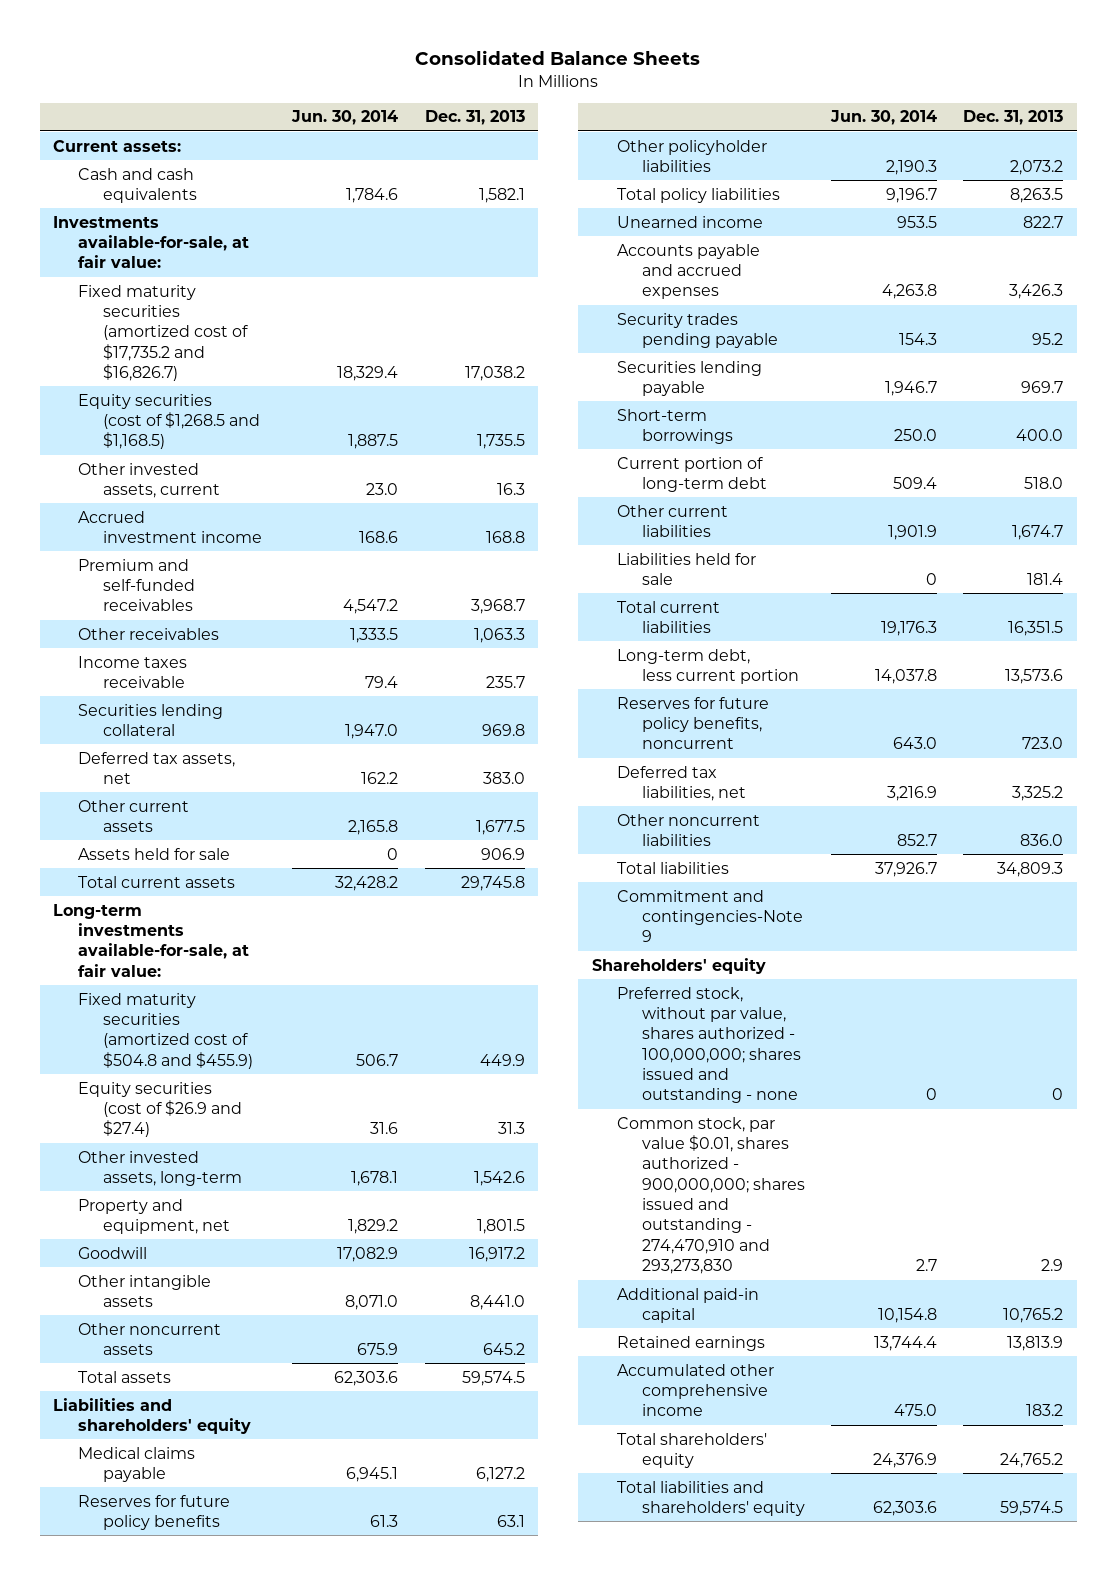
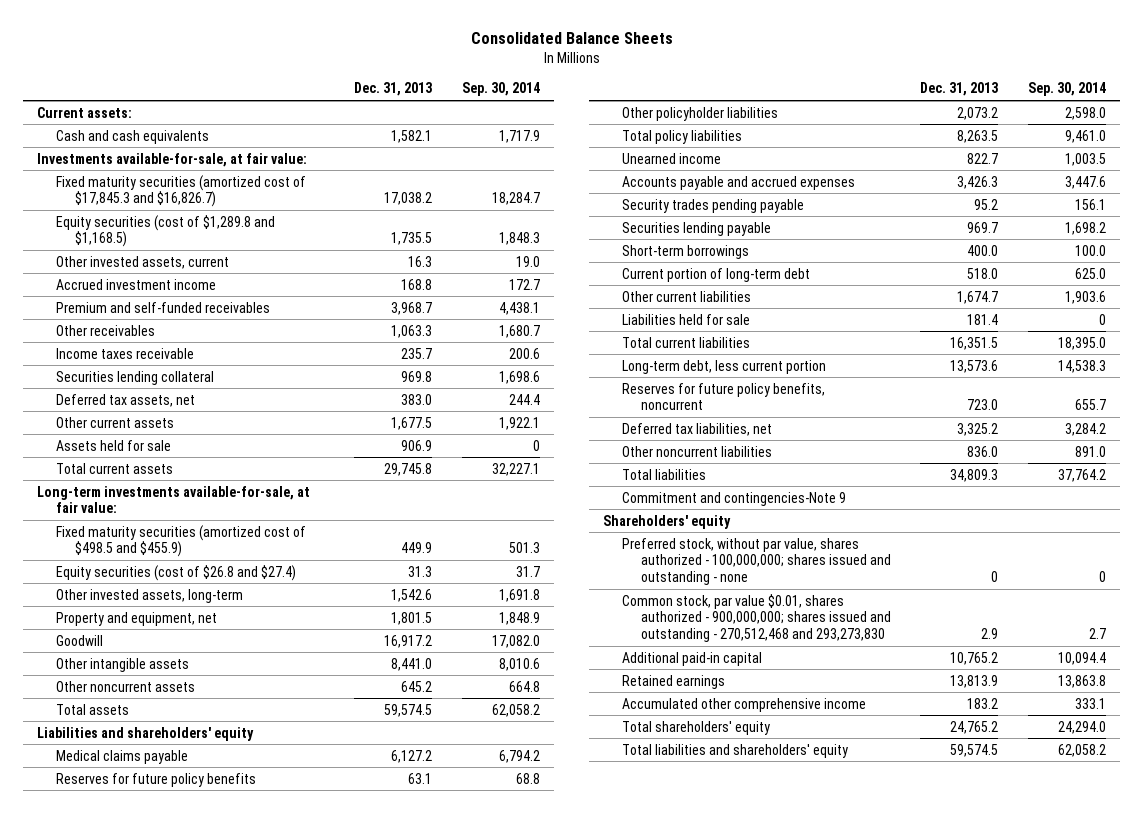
[291,110,399,126] Jun. 30, 2014 -> none
none -> [461,82,540,97] Sep. 30, 2014
[78,284,249,382] Fixed maturity securities (amortized cost of $17,735.2 and $16,826.7) -> [56,174,307,208] Fixed maturity securities (amortized cost of $17,845.3 and $16,826.7)
[78,393,261,450] Equity securities (cost of $1,268.5 and $1,168.5) -> [56,214,276,248] Equity securities (cost of $1,289.8 and $1,168.5)
[78,992,254,1069] Fixed maturity securities (amortized cost of $504.8 and $455.9) -> [56,524,307,558] Fixed maturity securities (amortized cost of $498.5 and $455.9)
[78,1081,243,1138] Equity securities (cost of $26.9 and $27.4) -> [56,564,297,581] Equity securities (cost of $26.8 and $27.4)
[616,1116,805,1275] Common stock, par value $0.01, shares authorized - 900,000,000; shares issued and outstanding - 274,470,910 and 293,273,830 -> [622,593,892,643] Common stock, par value $0.01, shares authorized - 900,000,000; shares issued and outstanding - 270,512,468 and 293,273,830

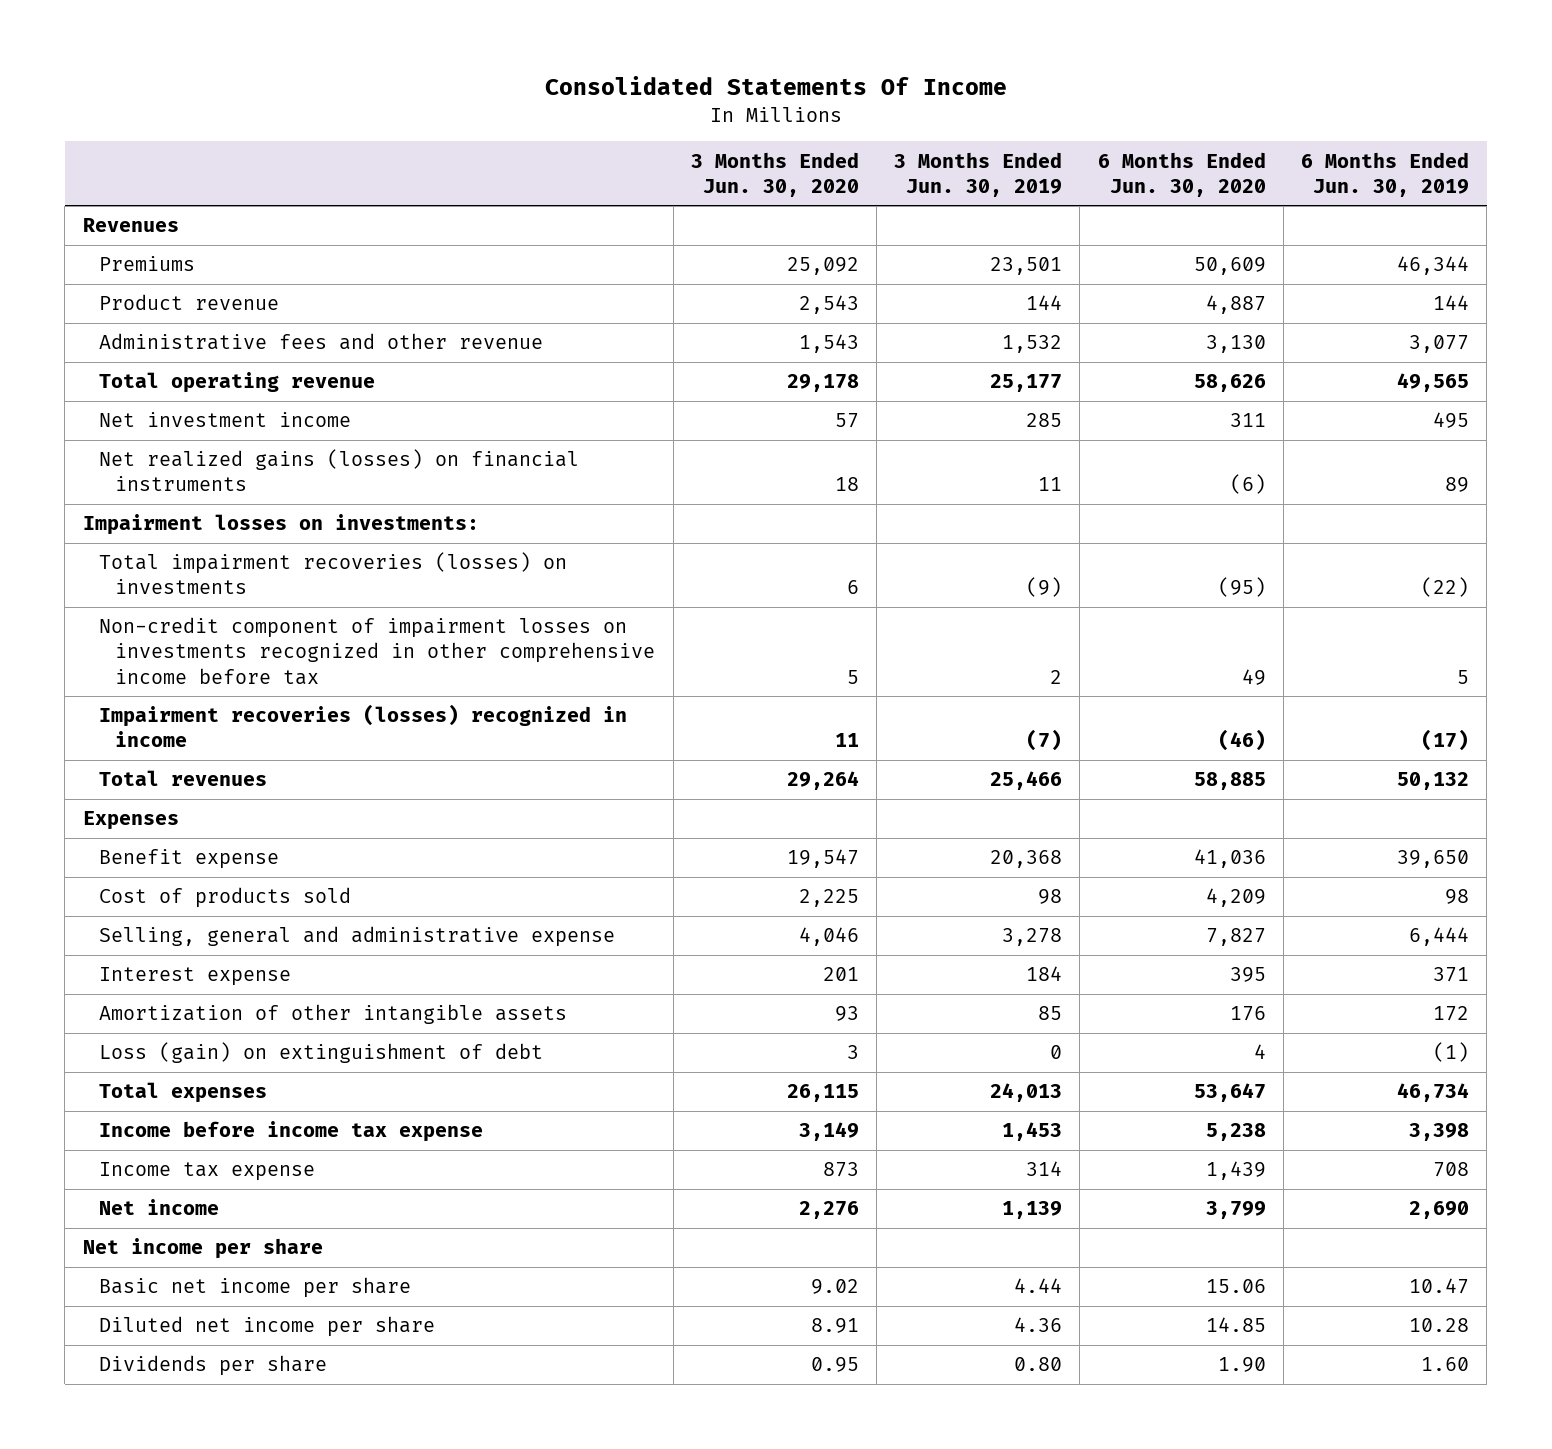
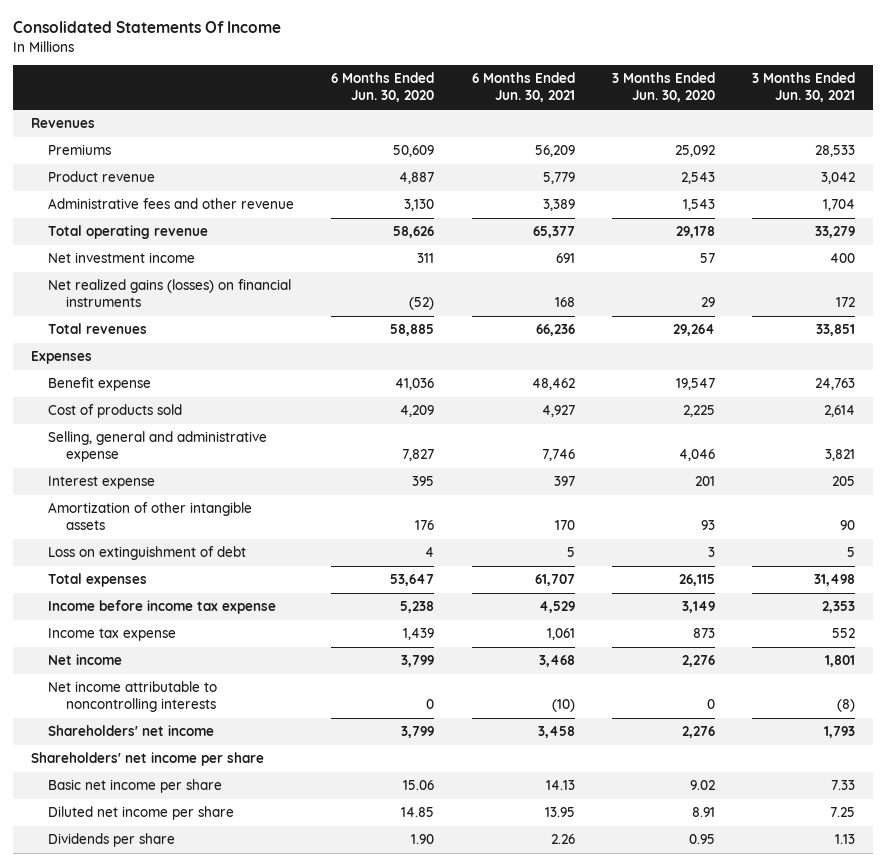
[894,151,1063,197] 3 Months Ended Jun. 30, 2019 -> none
[1300,151,1469,197] 6 Months Ended Jun. 30, 2019 -> none
none -> [471,72,575,103] 6 Months Ended Jun. 30, 2021
none -> [751,72,855,103] 3 Months Ended Jun. 30, 2021
[82,514,479,536] Impairment losses on investments: -> none
[99,552,568,595] Total impairment recoveries (losses) on investments -> none
[99,617,656,685] Non-credit component of impairment losses on investments recognized in other comprehensive income before tax -> none
[99,704,628,748] Impairment recoveries (losses) recognized in income -> none
[834,477,859,492] 18 -> [700,297,715,308] 29
[1229,474,1266,495] (6) -> [409,297,435,311] (52)
[99,1042,544,1064] Loss (gain) on extinguishment of debt -> [48,546,247,561] Loss on extinguishment of debt
none -> [48,681,218,713] Net income attributable to noncontrolling interests
none -> [48,725,215,737] Shareholders' net income
[82,1238,323,1260] Net income per share -> [31,752,265,767] Shareholders' net income per share

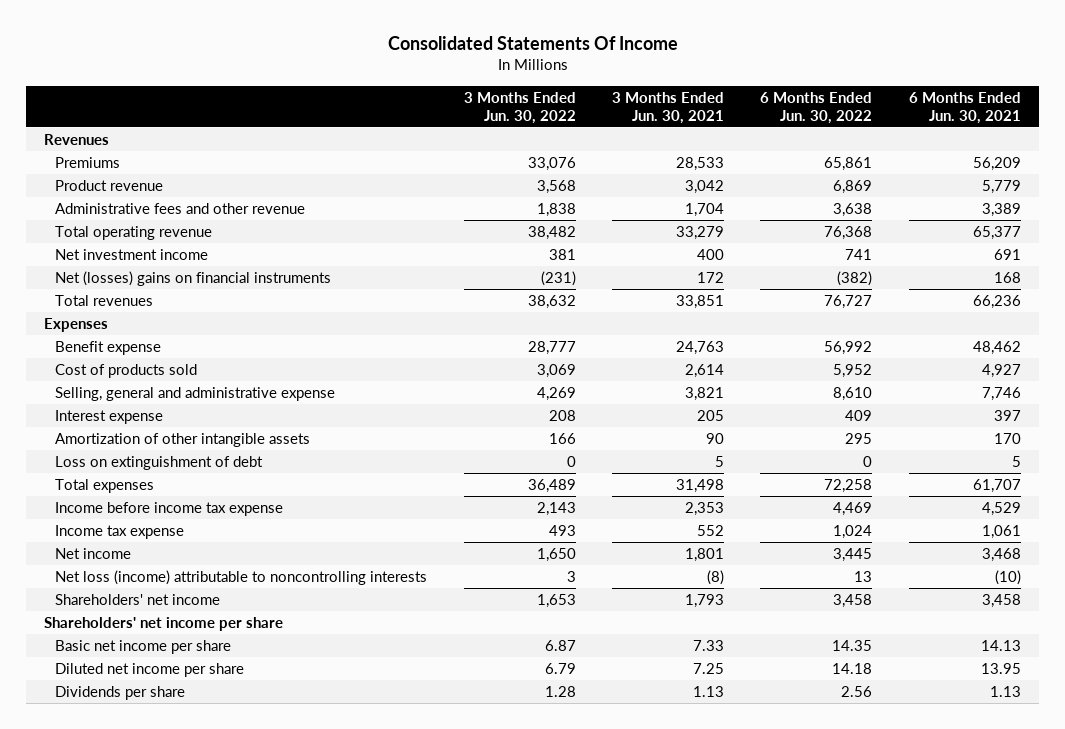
[331,72,435,103] 6 Months Ended Jun. 30, 2020 -> none
[611,72,715,103] 3 Months Ended Jun. 30, 2020 -> none
none -> [463,91,576,124] 3 Months Ended Jun. 30, 2022
none -> [760,91,873,124] 6 Months Ended Jun. 30, 2022
[48,279,292,308] Net realized gains (losses) on financial instruments -> [55,270,332,286] Net (losses) gains on financial instruments
[48,681,218,713] Net income attributable to noncontrolling interests -> [55,569,428,585] Net loss (income) attributable to noncontrolling interests
[550,834,575,845] 2.26 -> [989,685,1021,697] 1.13

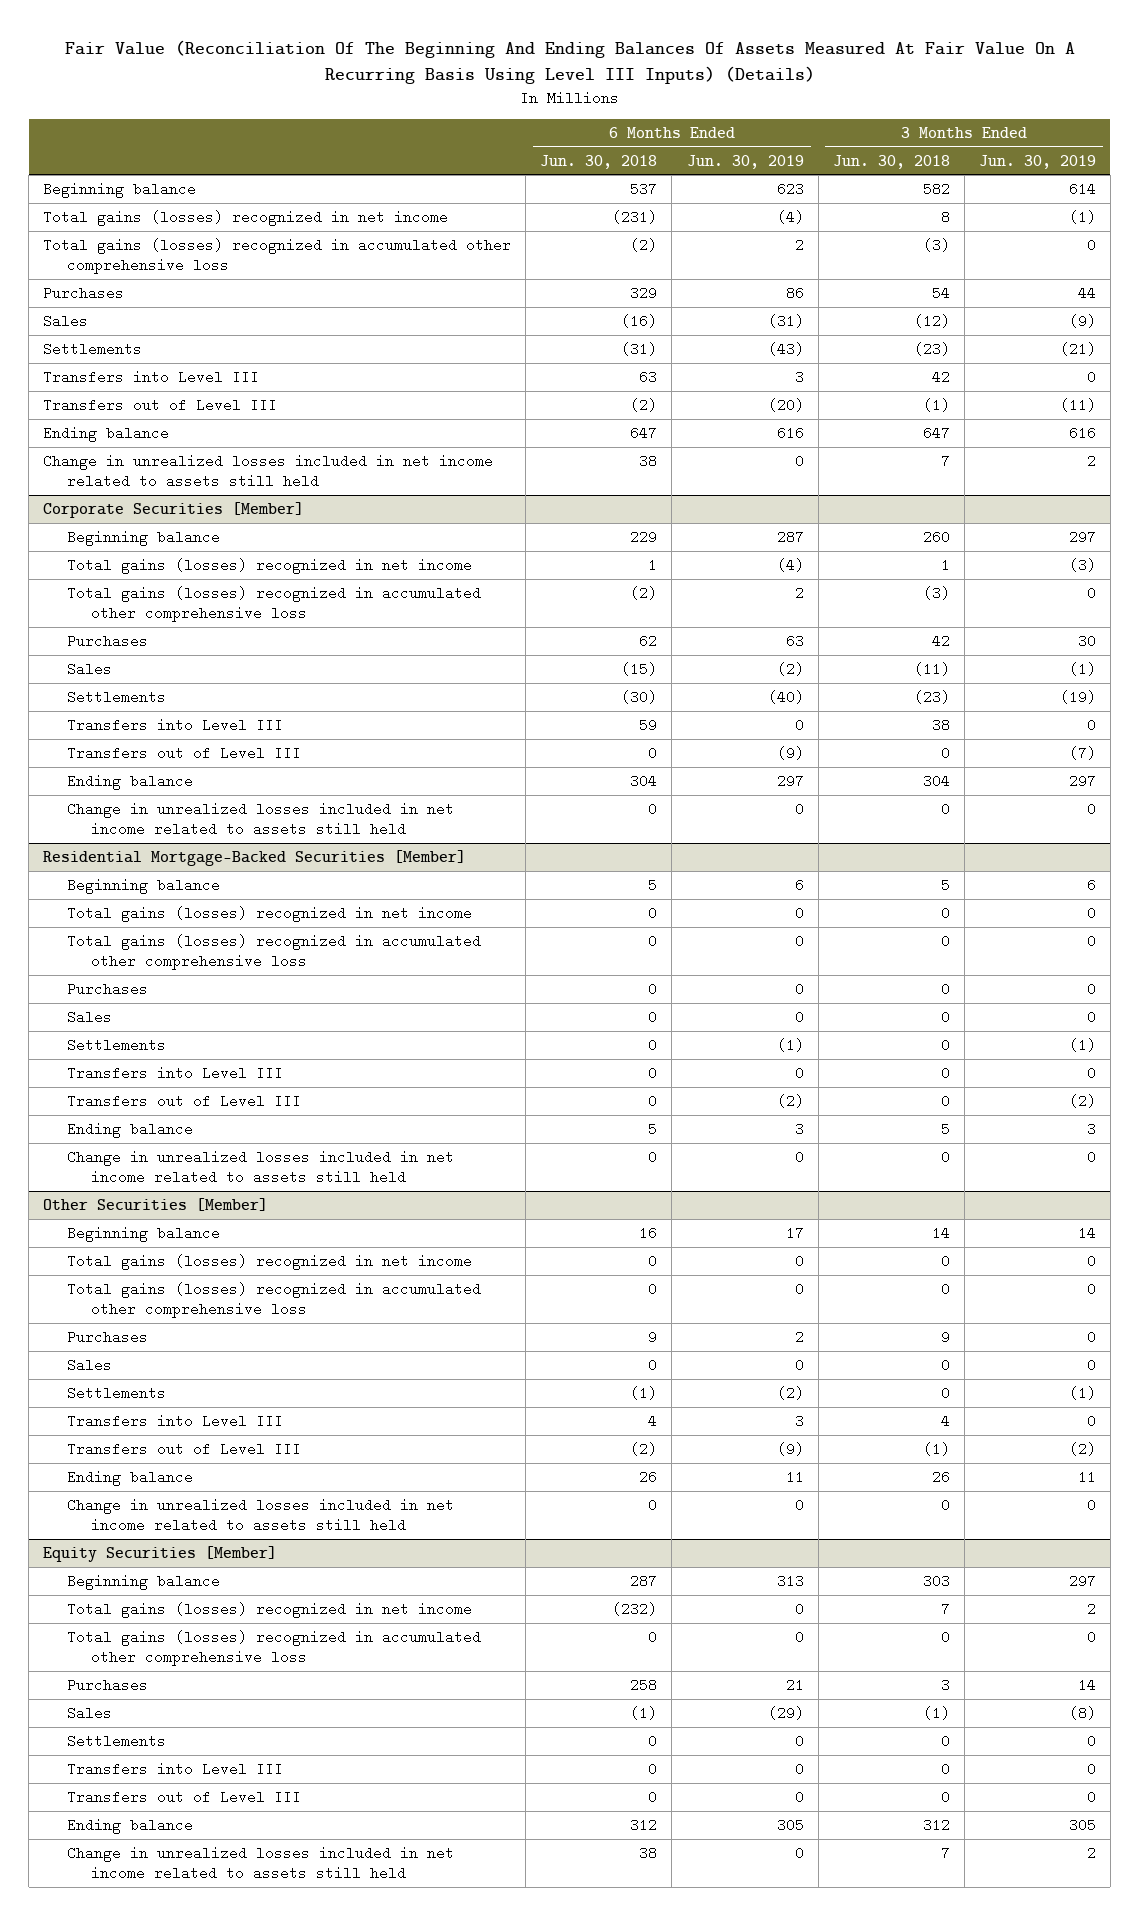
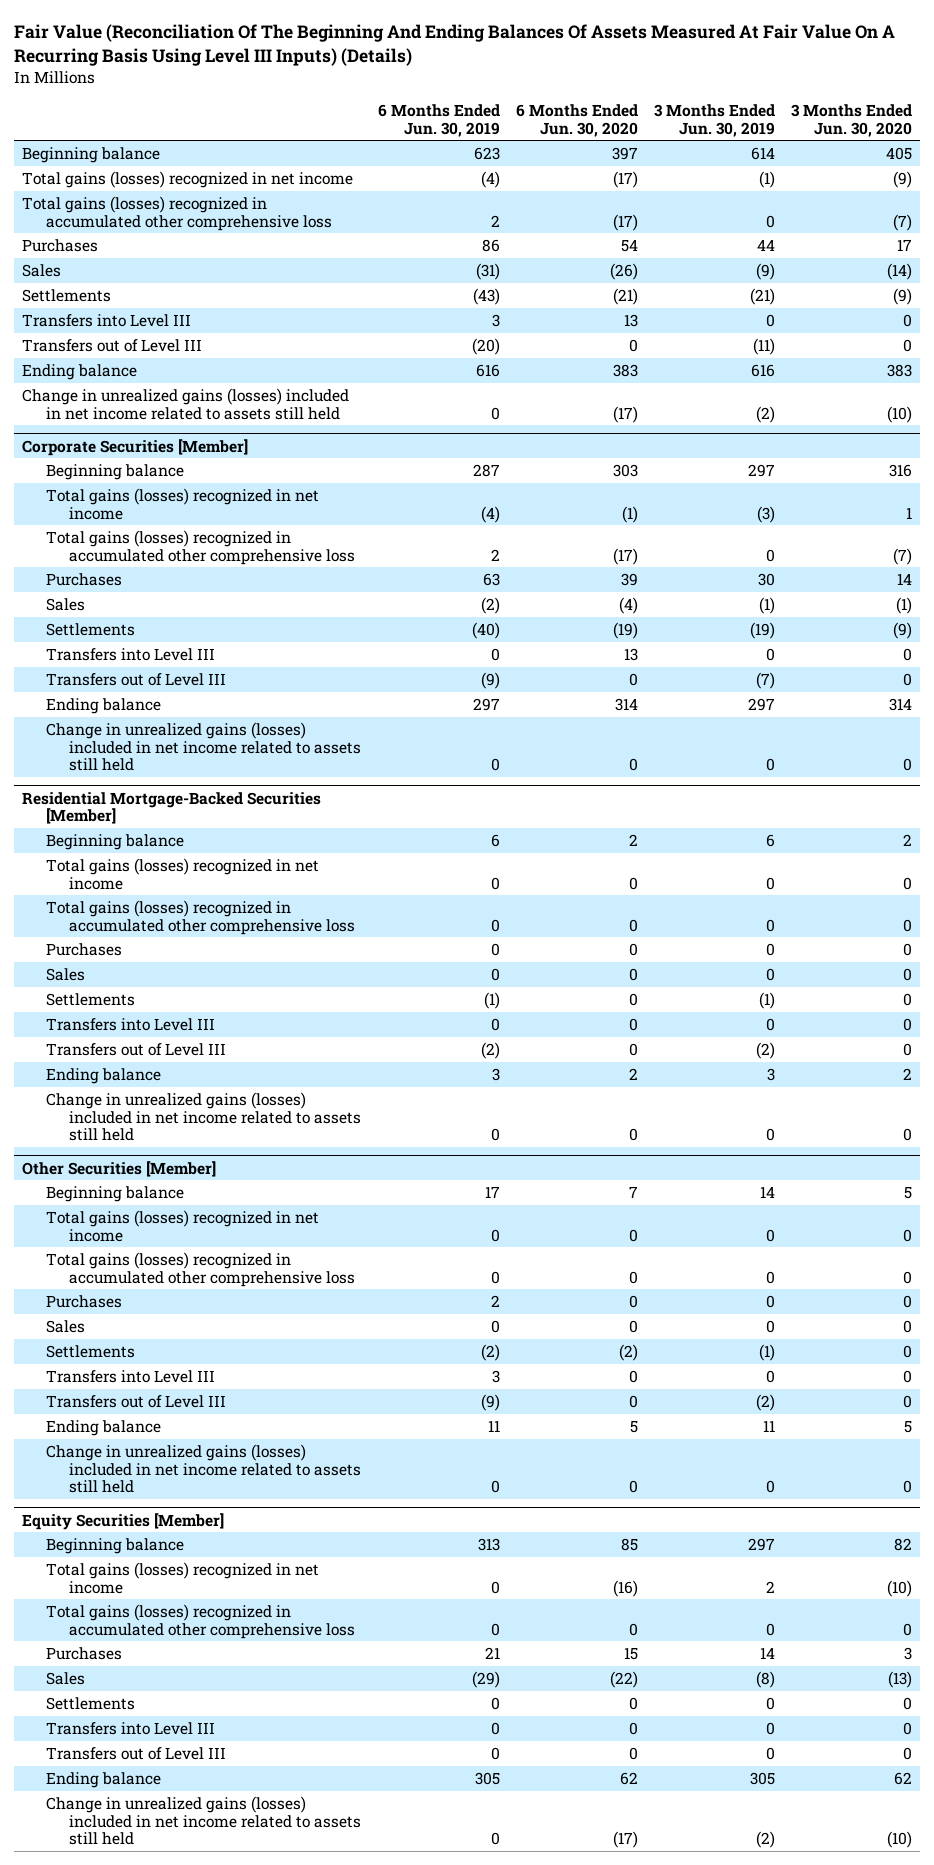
[540,154,658,169] Jun. 30, 2018 -> none
[832,154,950,169] Jun. 30, 2018 -> none
none -> [515,103,638,137] 6 Months Ended Jun. 30, 2020
none -> [790,103,912,137] 3 Months Ended Jun. 30, 2020
[43,453,494,489] Change in unrealized losses included in net income related to assets still held -> [22,387,350,420] Change in unrealized gains (losses) included in net income related to assets still held
[1086,453,1096,468] 2 -> [755,405,775,423] (2)
[67,801,455,837] Change in unrealized losses included in net income related to assets still held -> [45,721,362,772] Change in unrealized gains (losses) included in net income related to assets still held
[67,1149,455,1185] Change in unrealized losses included in net income related to assets still held -> [45,1091,362,1142] Change in unrealized gains (losses) included in net income related to assets still held
[67,1497,455,1533] Change in unrealized losses included in net income related to assets still held -> [45,1443,362,1494] Change in unrealized gains (losses) included in net income related to assets still held
[67,1845,455,1881] Change in unrealized losses included in net income related to assets still held -> [45,1795,362,1846] Change in unrealized gains (losses) included in net income related to assets still held
[1086,1845,1096,1860] 2 -> [755,1831,775,1849] (2)

